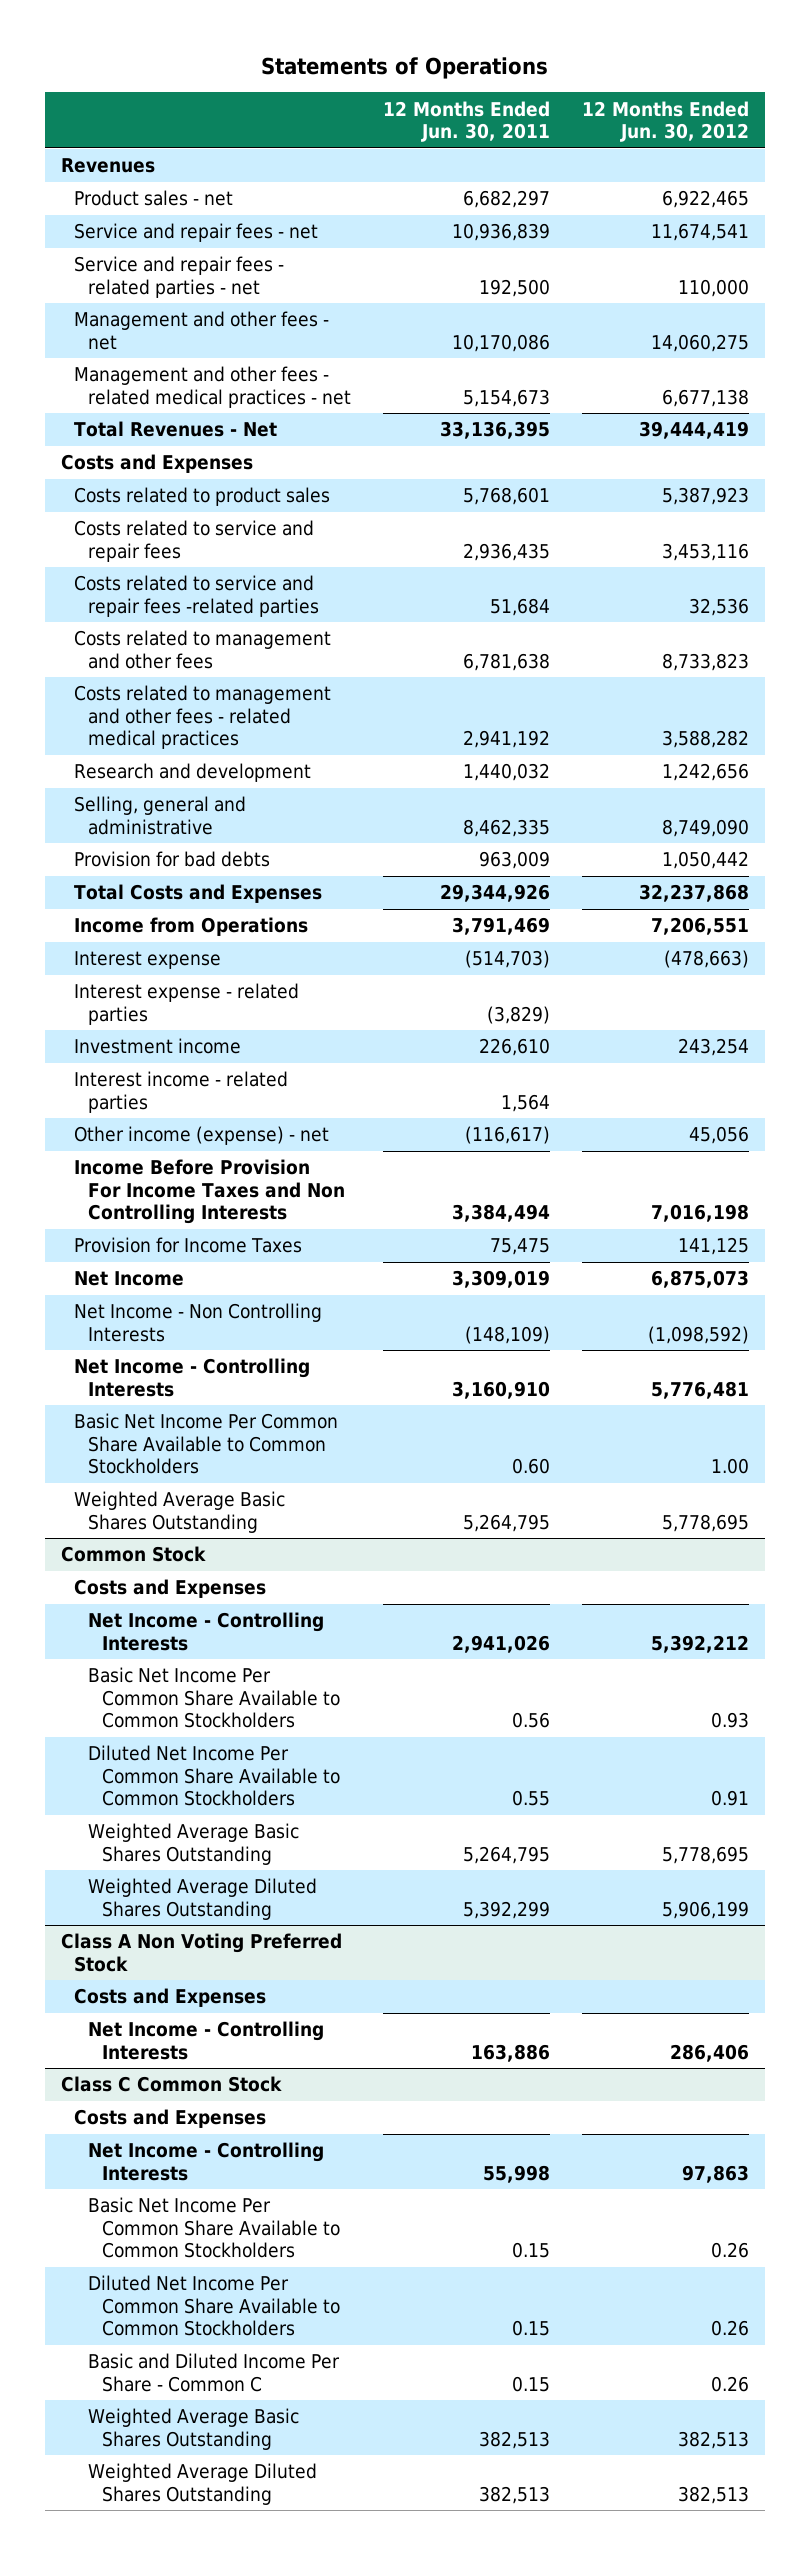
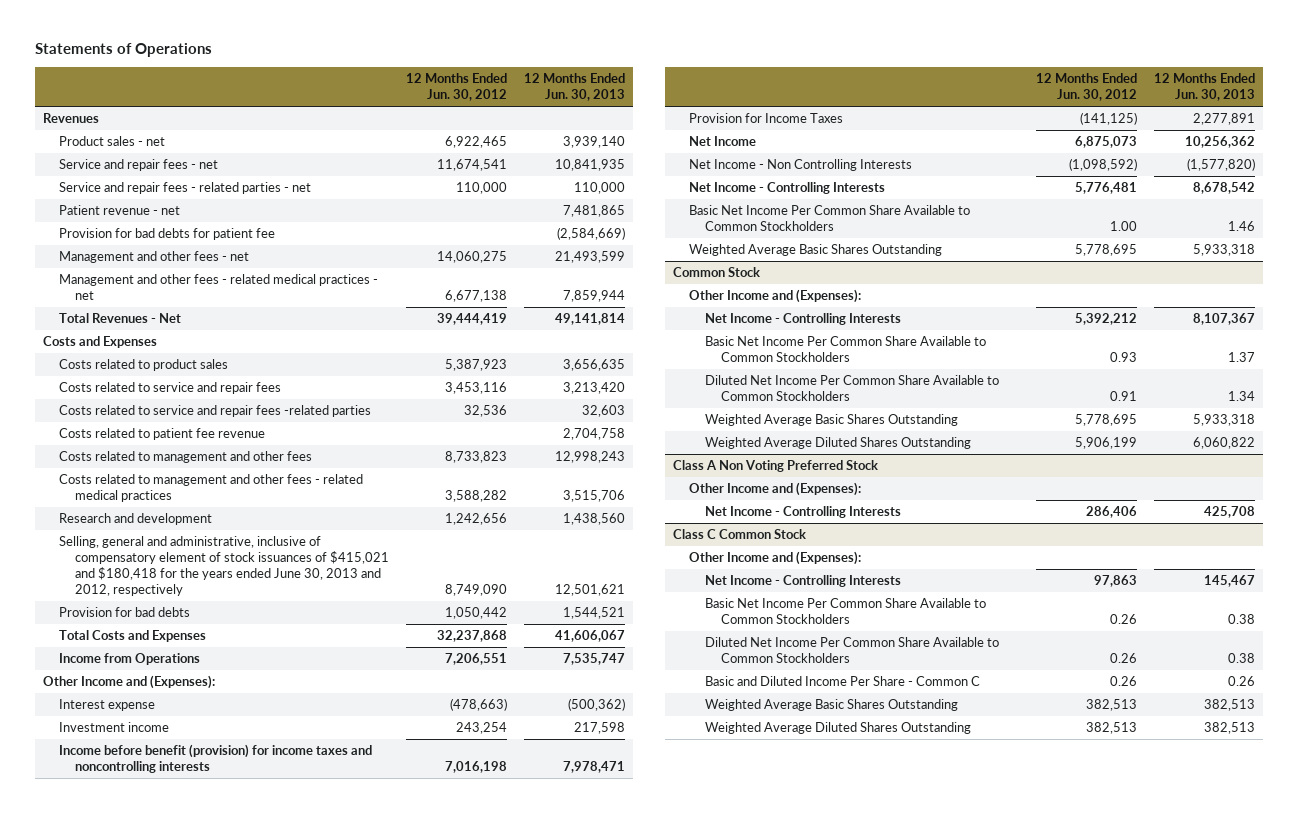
[382,100,550,143] 12 Months Ended Jun. 30, 2011 -> none
none -> [523,73,625,101] 12 Months Ended Jun. 30, 2013
none -> [59,205,181,216] Patient revenue - net
none -> [59,228,276,241] Provision for bad debts for patient fee
none -> [59,428,266,441] Costs related to patient fee revenue
[74,796,247,835] Selling, general and administrative -> [59,536,389,596] Selling, general and administrative, inclusive of compensatory element of stock issuances of $415,021 and $180,418 for the years ended June 30, 2013 and 2012, respectively
none -> [43,675,216,690] Other Income and (Expenses):
[74,983,300,1025] Interest expense - related parties -> none
[74,1071,289,1113] Interest income - related parties -> none
[74,1126,330,1146] Other income (expense) - net -> none
[74,1159,345,1225] Income Before Provision For Income Taxes and Non Controlling Interests -> [59,744,373,773] Income before benefit (provision) for income taxes and noncontrolling interests
[678,1237,750,1256] 141,125 -> [1079,112,1137,126] (141,125)
[74,1579,267,1599] Costs and Expenses -> none
none -> [689,289,862,304] Other Income and (Expenses):
[74,1988,267,2008] Costs and Expenses -> none
none -> [689,482,862,497] Other Income and (Expenses):
[74,2109,267,2129] Costs and Expenses -> none
none -> [689,551,862,566] Other Income and (Expenses):

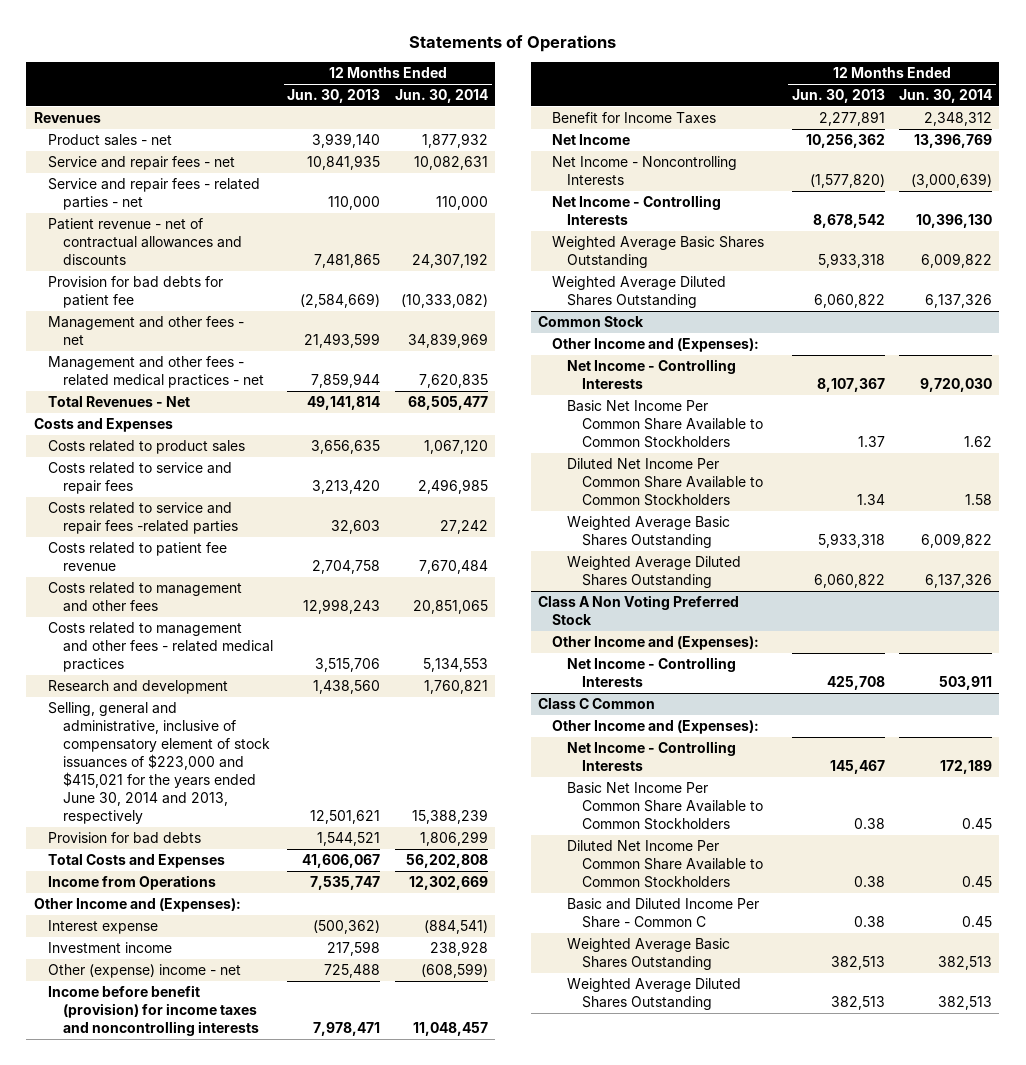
[405,73,507,101] 12 Months Ended Jun. 30, 2012 -> none
none -> [394,89,488,104] Jun. 30, 2014
[59,205,181,216] Patient revenue - net -> [48,218,242,265] Patient revenue - net of contractual allowances and discounts
[59,536,389,596] Selling, general and administrative, inclusive of compensatory element of stock issuances of $415,021 and $180,418 for the years ended June 30, 2013 and 2012, respectively -> [48,702,270,824] Selling, general and administrative, inclusive of compensatory element of stock issuances of $223,000 and $415,021 for the years ended June 30, 2014 and 2013, respectively
none -> [48,964,242,979] Other (expense) income - net
[689,113,844,124] Provision for Income Taxes -> [552,112,717,125] Benefit for Income Taxes
[689,159,913,172] Net Income - Non Controlling Interests -> [552,156,738,186] Net Income - Noncontrolling Interests
[689,205,971,231] Basic Net Income Per Common Share Available to Common Stockholders -> none
none -> [552,276,727,309] Weighted Average Diluted Shares Outstanding
[673,529,807,540] Class C Common Stock -> [537,698,655,710] Class C Common
[1227,676,1255,687] 0.26 -> [853,916,885,928] 0.38

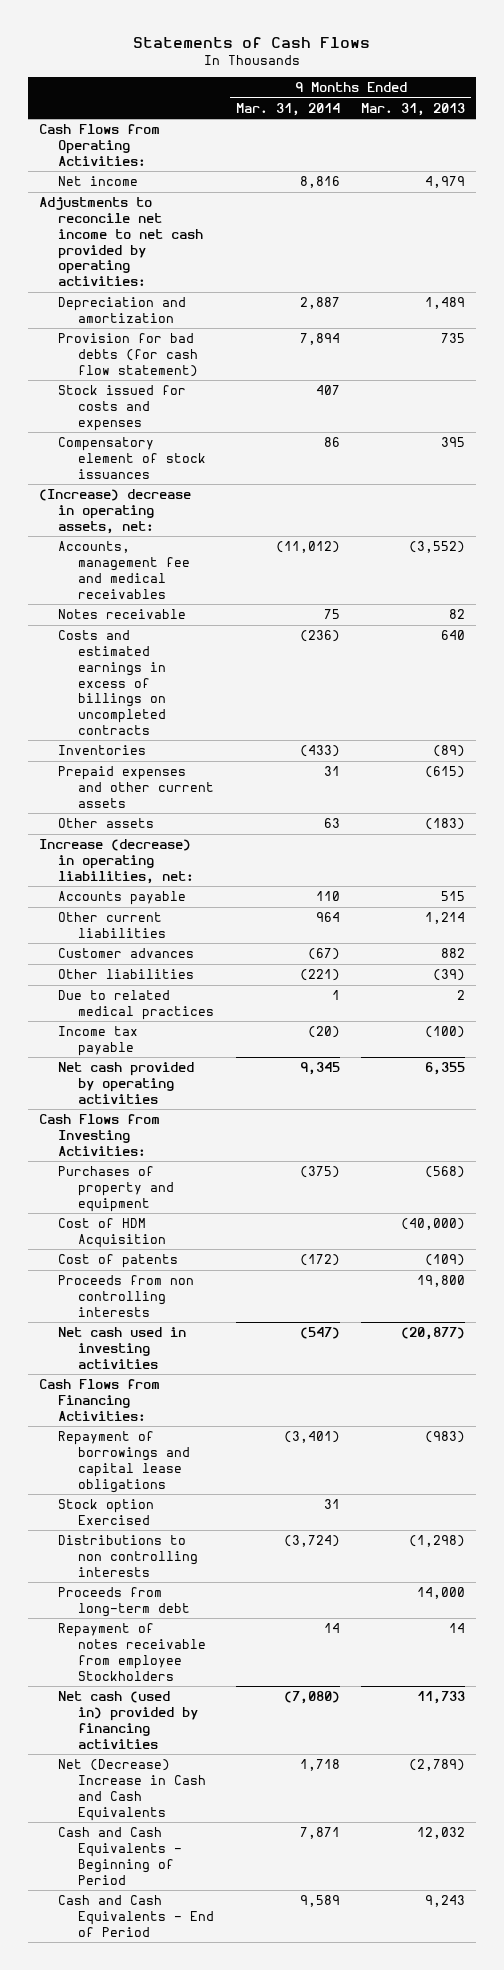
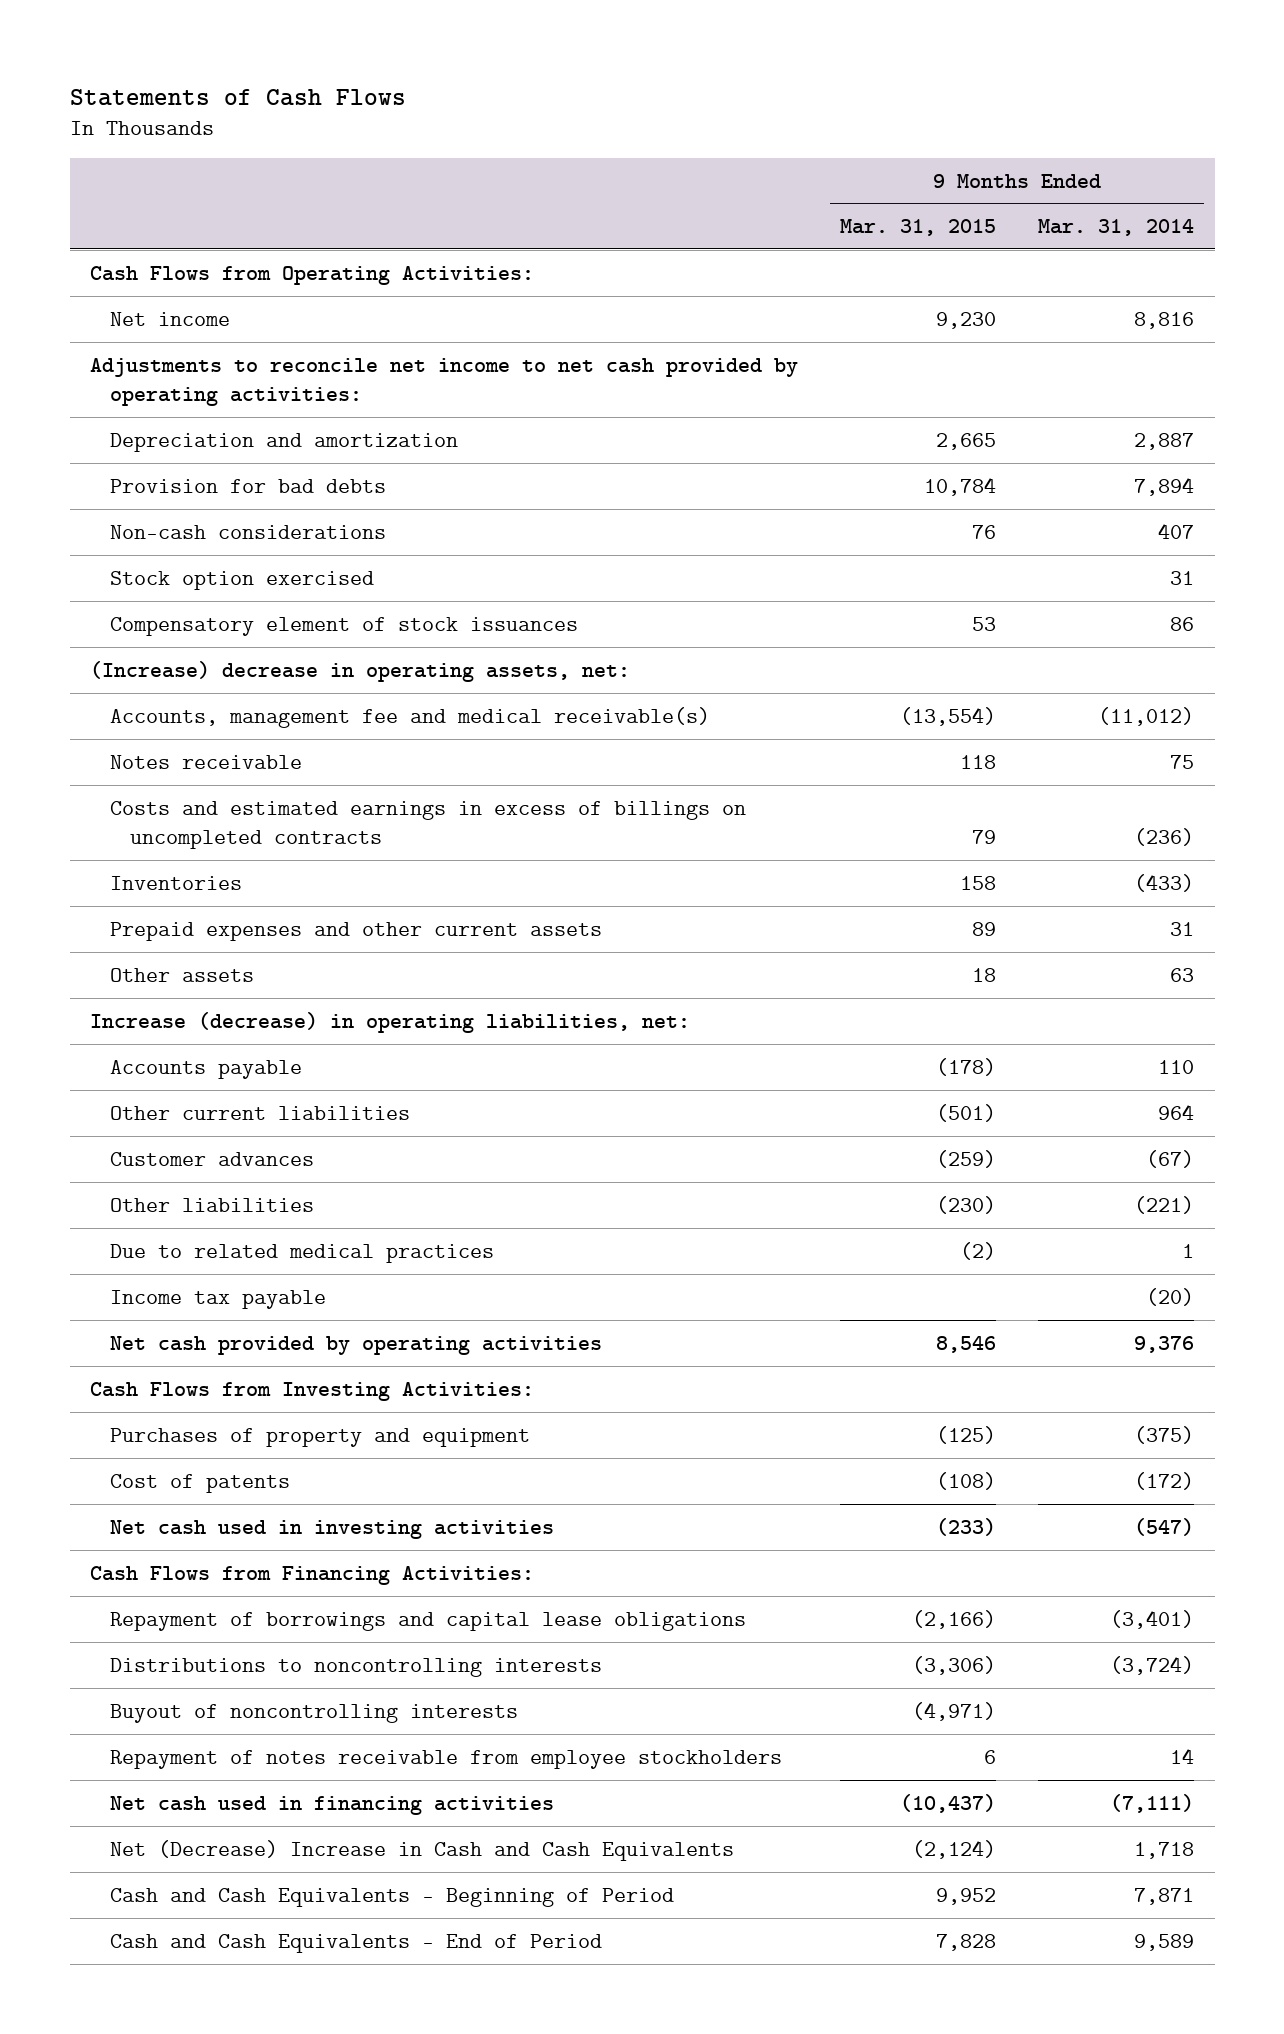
[361,102,466,116] Mar. 31, 2013 -> none
none -> [840,219,997,237] Mar. 31, 2015
[58,385,187,431] Stock issued for costs and expenses -> none
[58,333,198,377] Provision for bad debts (for cash flow statement) -> [110,478,387,493] Provision for bad debts
none -> [110,524,387,539] Non-cash considerations
none -> [110,570,375,590] Stock option exercised
[58,541,190,599] Accounts, management fee and medical receivables -> [110,706,711,728] Accounts, management fee and medical receivable(s)
[299,1062,340,1076] 9,345 -> [1133,1335,1194,1353] 9,376
[58,1218,166,1248] Cost of HDM Acquisition -> none
[58,1275,195,1317] Proceeds from non controlling interests -> none
[58,1499,155,1525] Stock option Exercised -> none
[58,1587,190,1617] Proceeds from long-term debt -> none
[58,1535,198,1577] Distributions to non controlling interests -> [110,1657,603,1677] Distributions to noncontrolling interests
none -> [110,1703,519,1723] Buyout of noncontrolling interests
[58,1623,206,1681] Repayment of notes receivable from employee Stockholders -> [110,1749,783,1769] Repayment of notes receivable from employee stockholders
[58,1691,198,1749] Net cash (used in) provided by financing activities -> [110,1795,555,1815] Net cash used in financing activities
[283,1691,340,1705] (7,080) -> [1109,1793,1194,1813] (7,111)

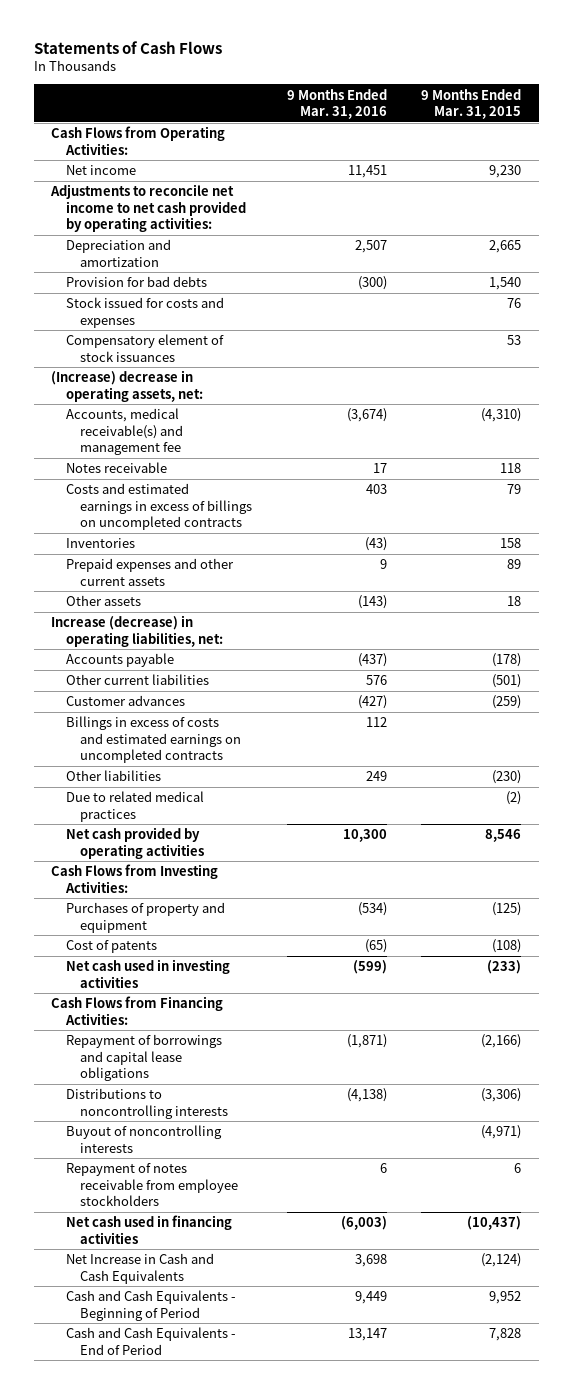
[1037,219,1194,237] Mar. 31, 2014 -> none
none -> [286,88,387,120] 9 Months Ended Mar. 31, 2016
[110,524,387,539] Non-cash considerations -> none
[110,570,375,590] Stock option exercised -> none
[924,476,997,496] 10,784 -> [489,277,522,291] 1,540
none -> [65,297,224,328] Stock issued for costs and expenses
[110,706,711,728] Accounts, management fee and medical receivable(s) -> [65,408,184,456] Accounts, medical receivable(s) and management fee
[900,706,997,726] (13,554) -> [481,408,522,423] (4,310)
none -> [65,716,242,764] Billings in excess of costs and estimated earnings on uncompleted contracts
[110,1289,327,1309] Income tax payable -> none
[110,1839,735,1861] Net (Decrease) Increase in Cash and Cash Equivalents -> [65,1253,214,1284] Net Increase in Cash and Cash Equivalents

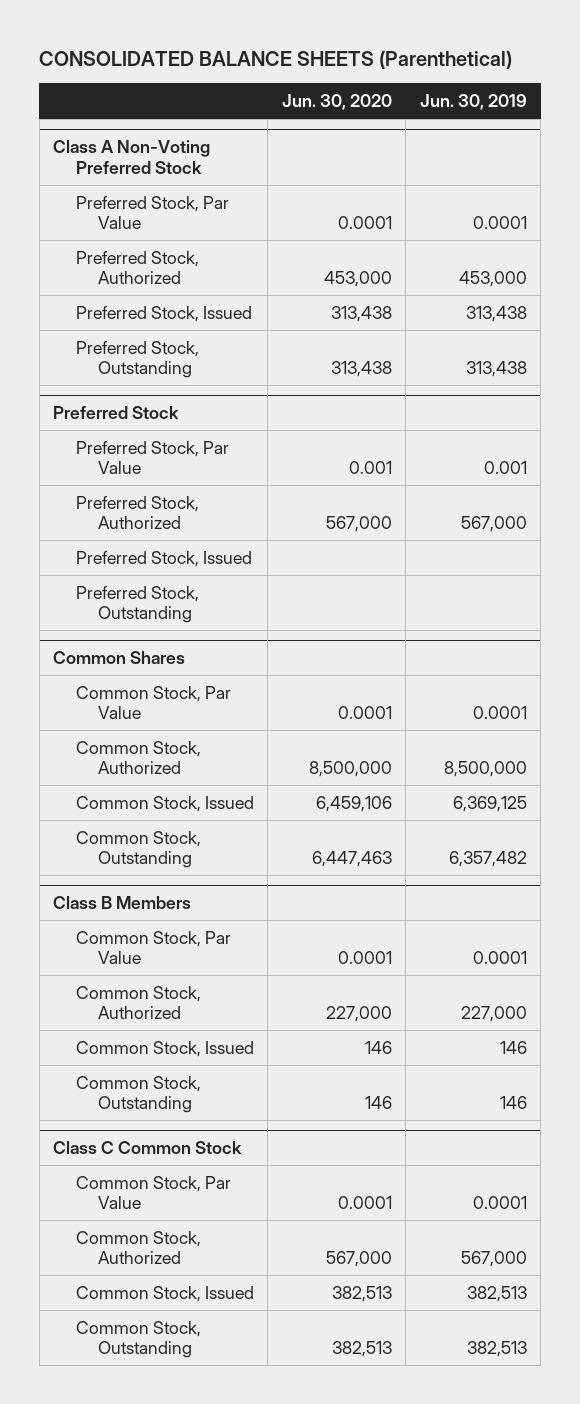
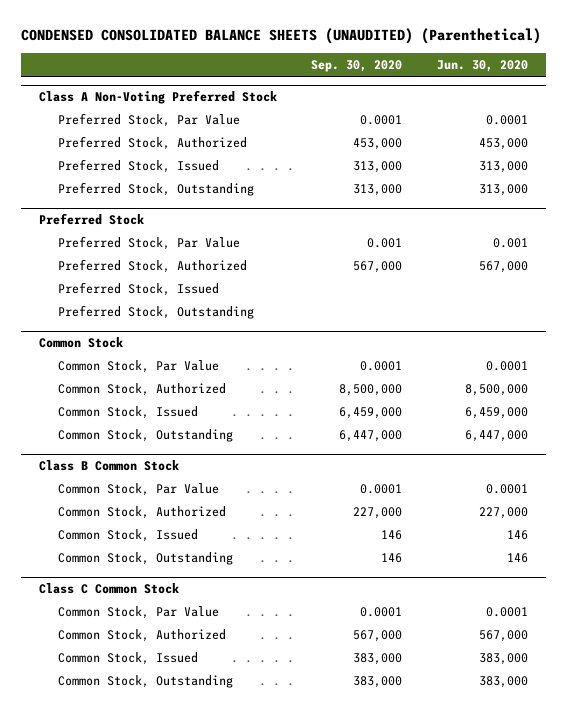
[39,50,513,70] CONSOLIDATED BALANCE SHEETS (Parenthetical) -> [21,28,542,45] CONDENSED CONSOLIDATED BALANCE SHEETS (UNAUDITED) (Parenthetical)
[419,94,527,111] Jun. 30, 2019 -> none
none -> [311,59,403,72] Sep. 30, 2020
[330,305,392,322] 313,438 -> [479,161,529,174] 313,000
[330,361,392,378] 313,438 -> [479,184,529,197] 313,000
[53,651,186,665] Common Shares -> [38,337,123,349] Common Stock
[315,795,392,812] 6,459,106 -> [465,407,529,420] 6,459,000
[311,851,392,868] 6,447,463 -> [465,430,529,443] 6,447,000
[53,896,192,910] Class B Members -> [38,460,179,472] Class B Common Stock
[331,1285,392,1302] 382,513 -> [479,653,529,666] 383,000
[331,1341,392,1358] 382,513 -> [479,676,529,689] 383,000

